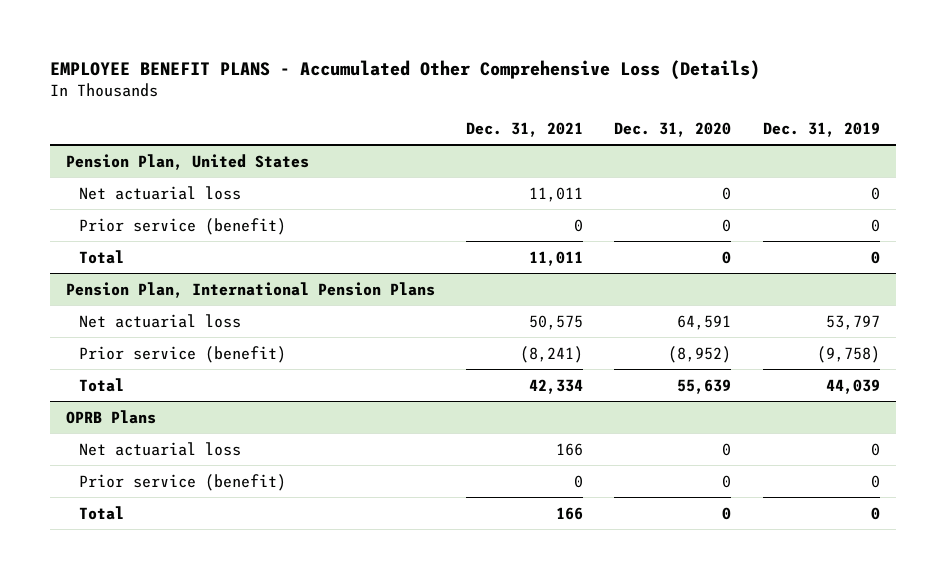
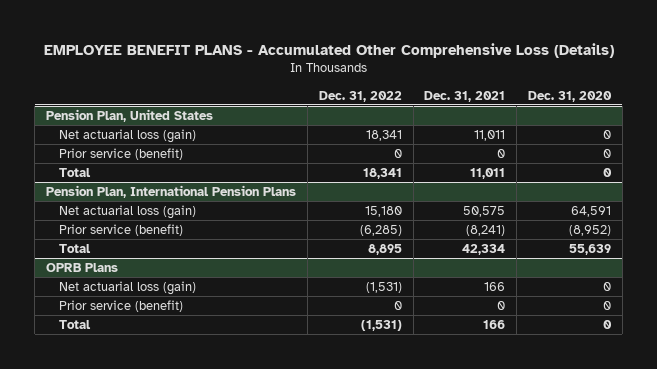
[762,121,880,137] Dec. 31, 2019 -> none
none -> [318,90,402,102] Dec. 31, 2022
[78,185,241,200] Net actuarial loss -> [58,129,196,144] Net actuarial loss (gain)
[78,313,241,328] Net actuarial loss -> [58,205,196,220] Net actuarial loss (gain)
[78,441,241,456] Net actuarial loss -> [58,281,196,296] Net actuarial loss (gain)

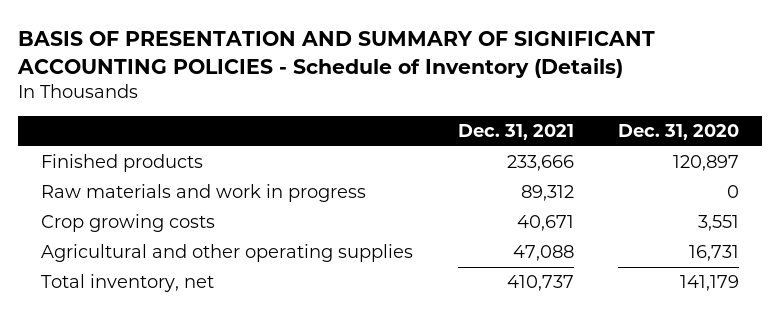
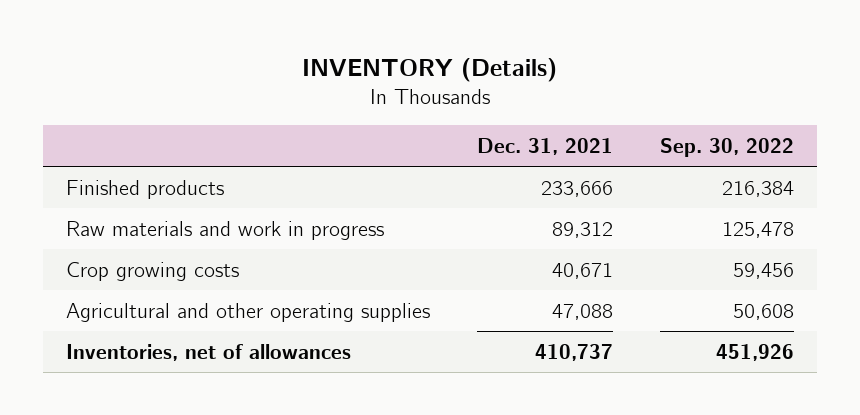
[17,31,656,78] BASIS OF PRESENTATION AND SUMMARY OF SIGNIFICANT ACCOUNTING POLICIES - Schedule of Inventory (Details) -> [302,57,558,82] INVENTORY (Details)
[618,124,740,141] Dec. 31, 2020 -> none
none -> [659,137,794,157] Sep. 30, 2022
[40,274,214,293] Total inventory, net -> [66,343,352,361] Inventories, net of allowances

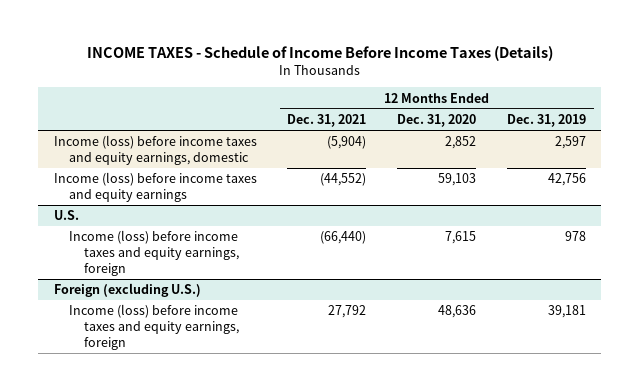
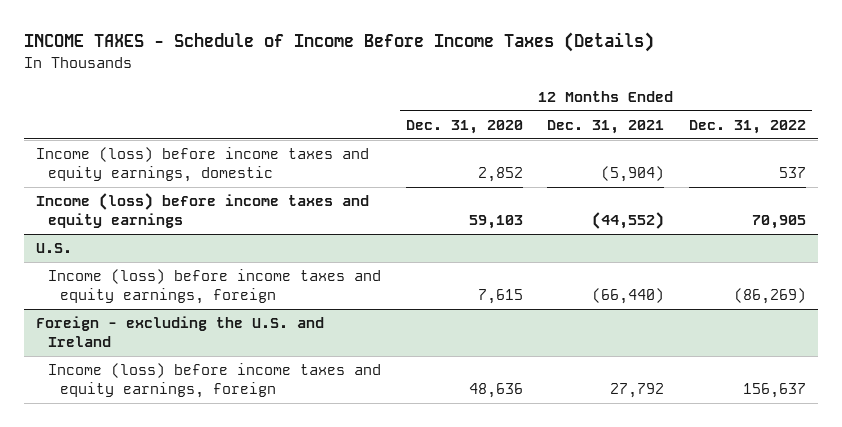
[507,114,587,128] Dec. 31, 2019 -> none
none -> [688,120,806,135] Dec. 31, 2022
[53,283,201,298] Foreign (excluding U.S.) -> [36,316,325,348] Foreign - excluding the U.S. and Ireland

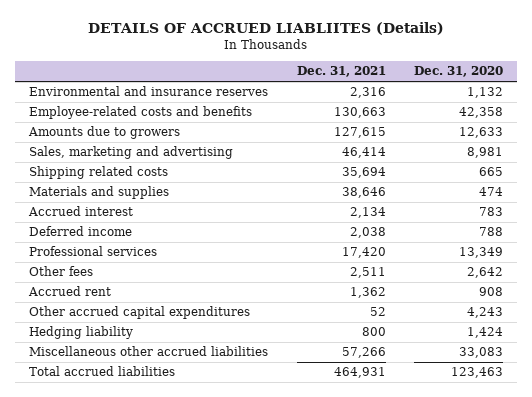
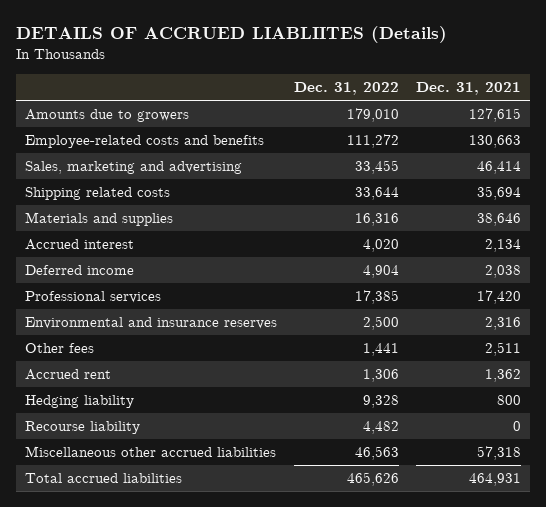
[413,66,503,78] Dec. 31, 2020 -> none
none -> [293,82,399,96] Dec. 31, 2022
[29,106,253,120] Employee-related costs and benefits -> [24,135,264,149] Employee-related costs and benefits
[29,86,269,97] Environmental and insurance reserves -> [24,317,277,330] Environmental and insurance reserves
[29,306,251,320] Other accrued capital expenditures -> none
none -> [24,421,140,435] Recourse liability
[341,347,386,359] 57,266 -> [477,446,522,461] 57,318

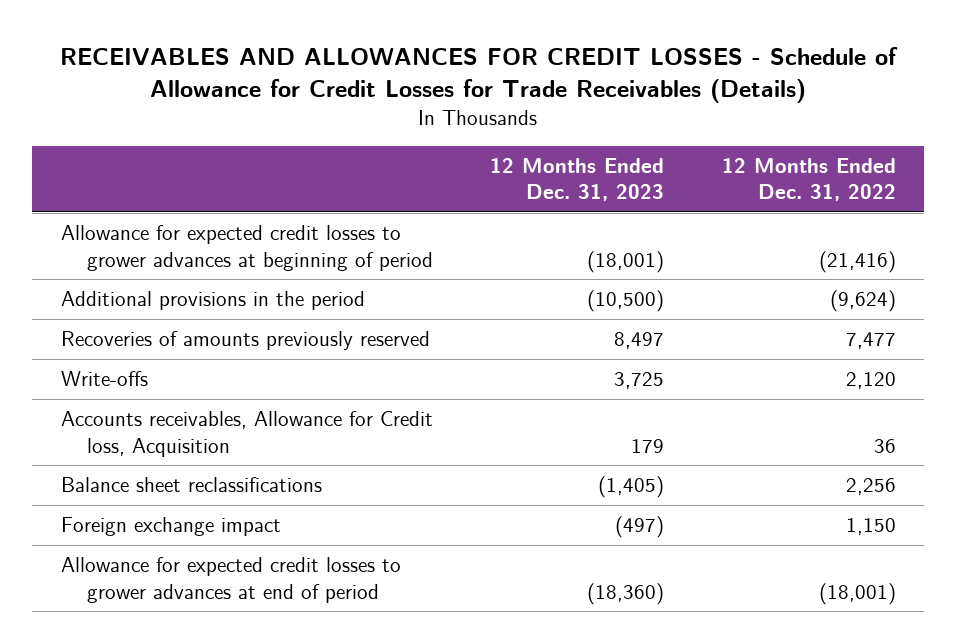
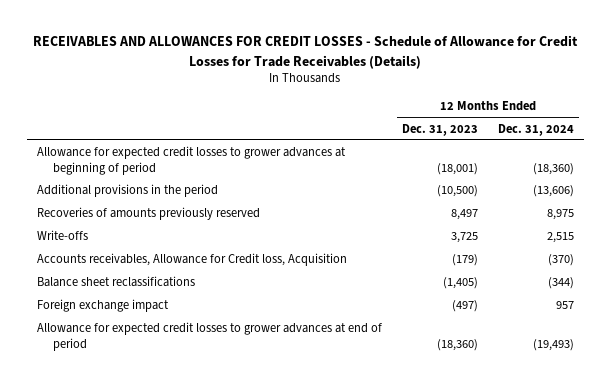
[721,157,896,202] 12 Months Ended Dec. 31, 2022 -> none
none -> [497,123,574,136] Dec. 31, 2024
[631,438,665,453] 179 -> [451,254,478,267] (179)

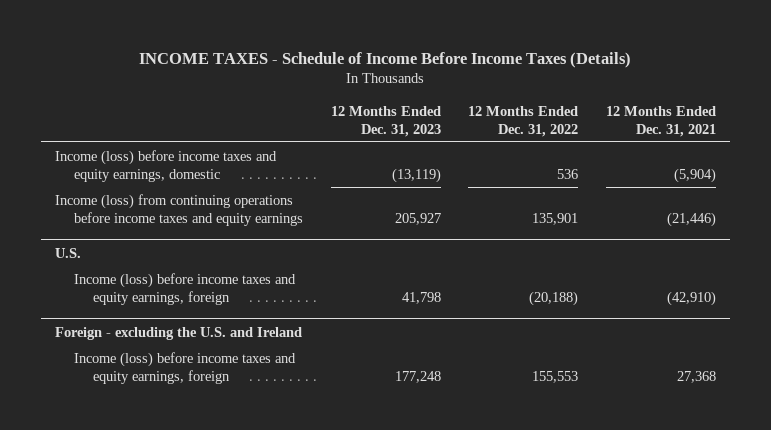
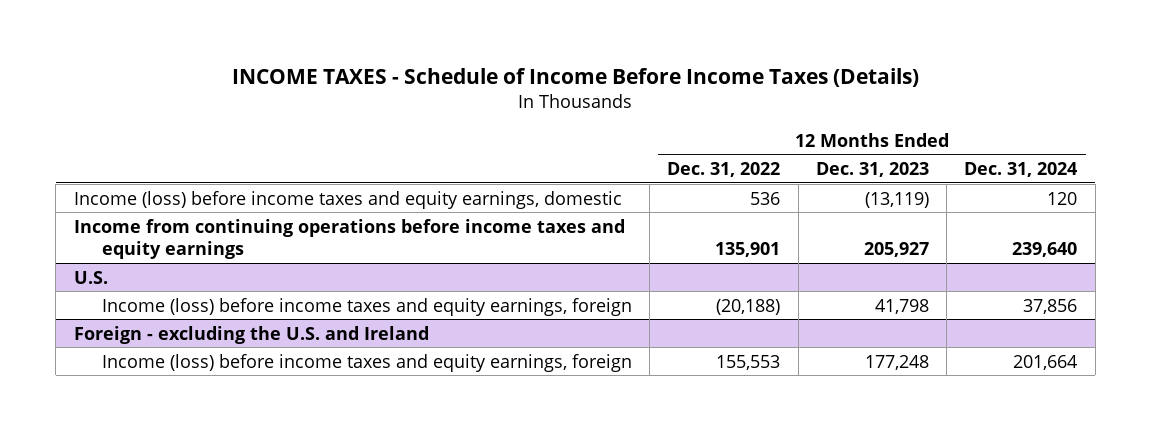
[605,105,716,137] 12 Months Ended Dec. 31, 2021 -> none
none -> [964,162,1078,178] Dec. 31, 2024
[55,193,303,226] Income (loss) from continuing operations before income taxes and equity earnings -> [73,218,625,259] Income from continuing operations before income taxes and equity earnings

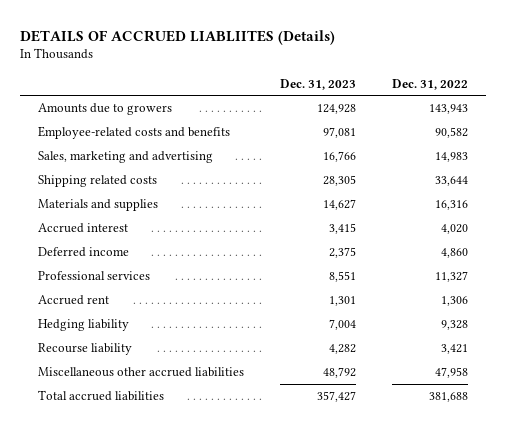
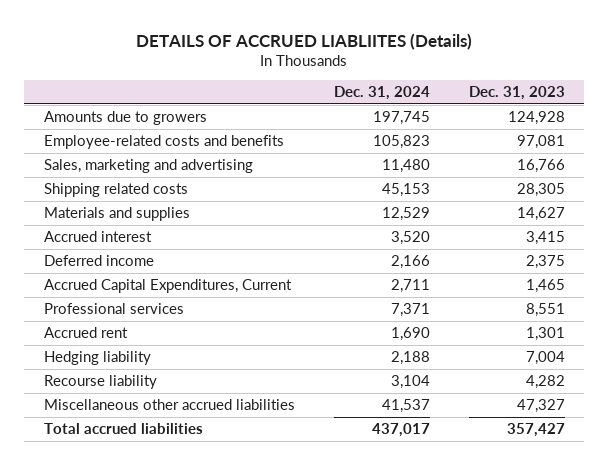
[391,78,468,90] Dec. 31, 2022 -> none
none -> [333,86,430,101] Dec. 31, 2024
none -> [43,278,292,293] Accrued Capital Expenditures, Current
[322,367,356,379] 48,792 -> [516,398,565,413] 47,327

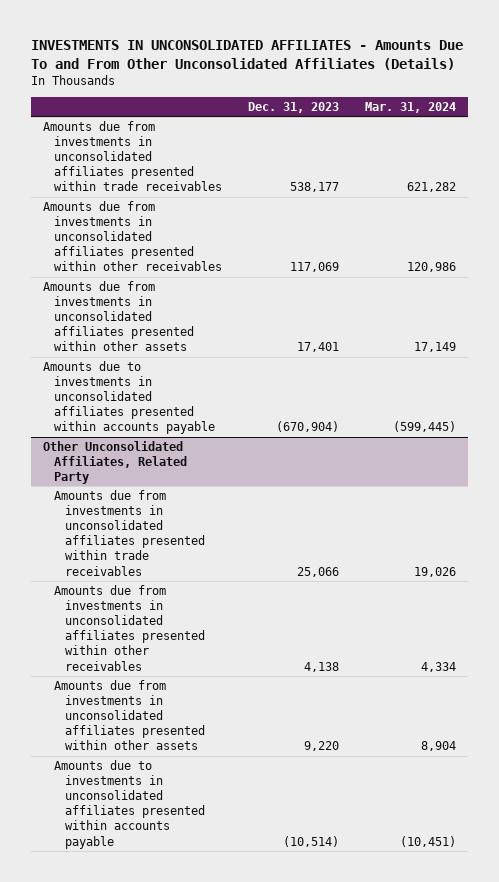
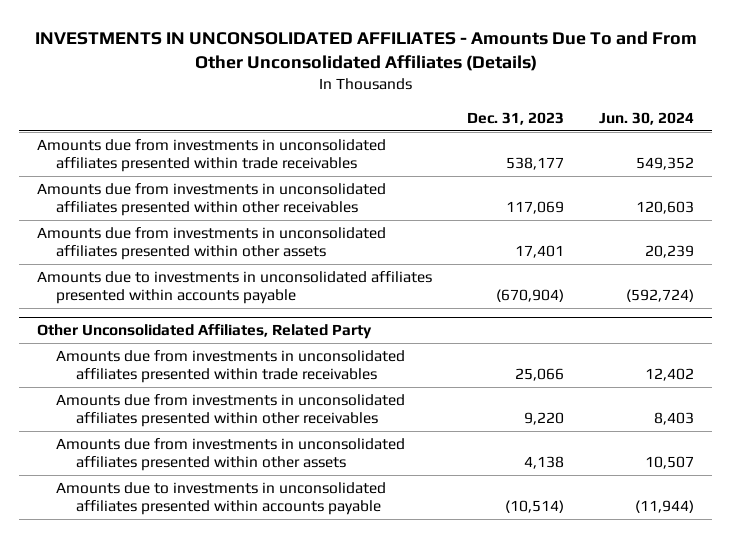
[364,102,456,114] Mar. 31, 2024 -> none
none -> [599,111,695,125] Jun. 30, 2024
[303,661,339,672] 4,138 -> [524,412,565,426] 9,220
[303,741,339,752] 9,220 -> [524,456,565,470] 4,138

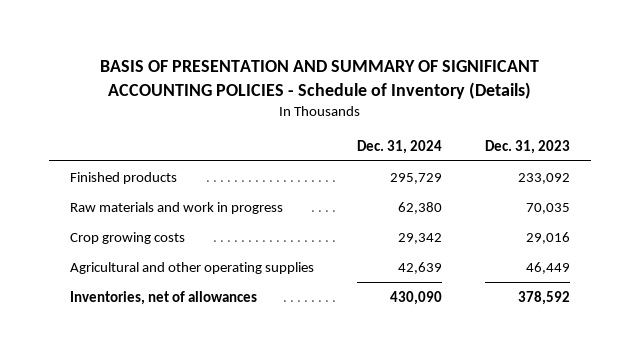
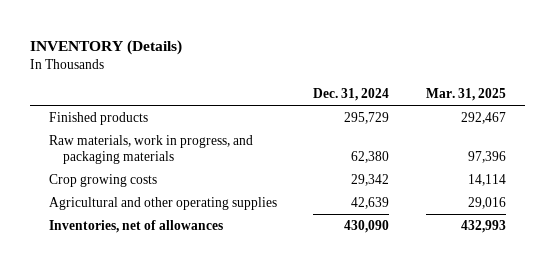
[100,60,540,99] BASIS OF PRESENTATION AND SUMMARY OF SIGNIFICANT ACCOUNTING POLICIES - Schedule of Inventory (Details) -> [30,39,183,55] INVENTORY (Details)
[484,139,570,154] Dec. 31, 2023 -> none
none -> [426,88,507,102] Mar. 31, 2025
[70,201,284,214] Raw materials and work in progress -> [48,134,253,165] Raw materials, work in progress, and packaging materials

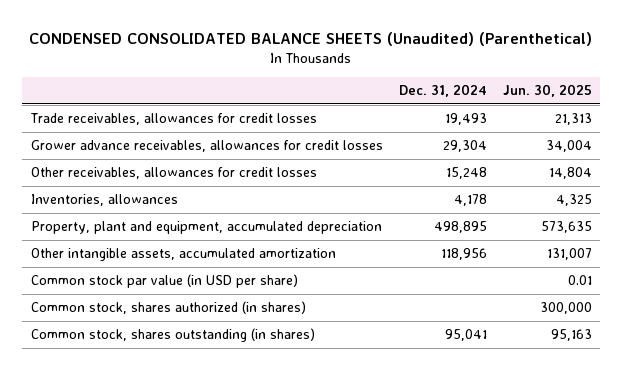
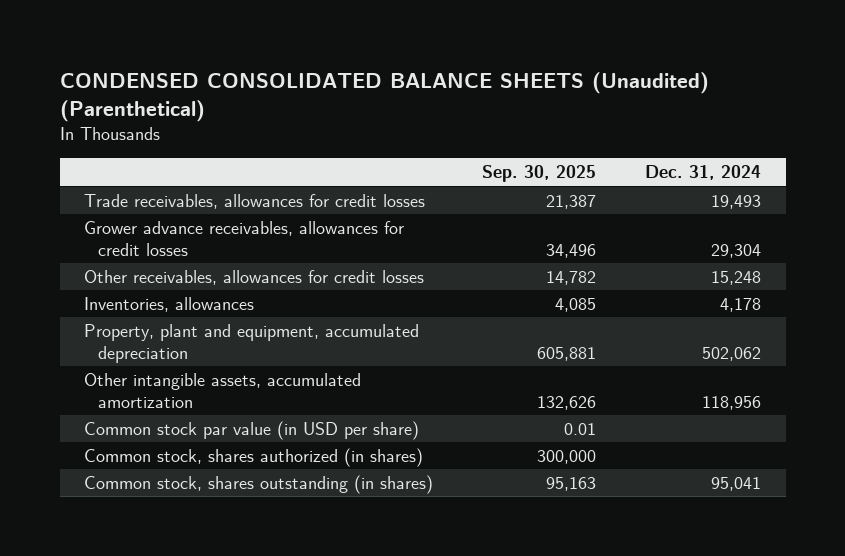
[503,84,593,98] Jun. 30, 2025 -> none
none -> [482,165,597,183] Sep. 30, 2025
[433,221,487,234] 498,895 -> [702,346,762,361] 502,062

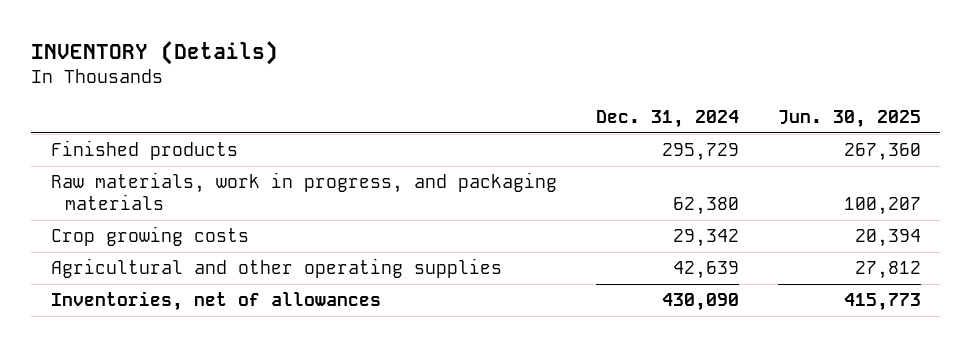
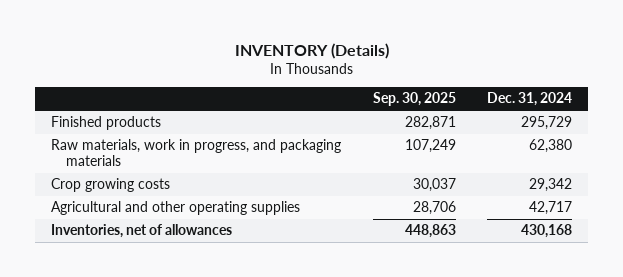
[777,110,921,129] Jun. 30, 2025 -> none
none -> [372,92,456,107] Sep. 30, 2025
[672,261,739,280] 42,639 -> [529,201,573,216] 42,717
[661,293,739,312] 430,090 -> [521,224,573,239] 430,168

